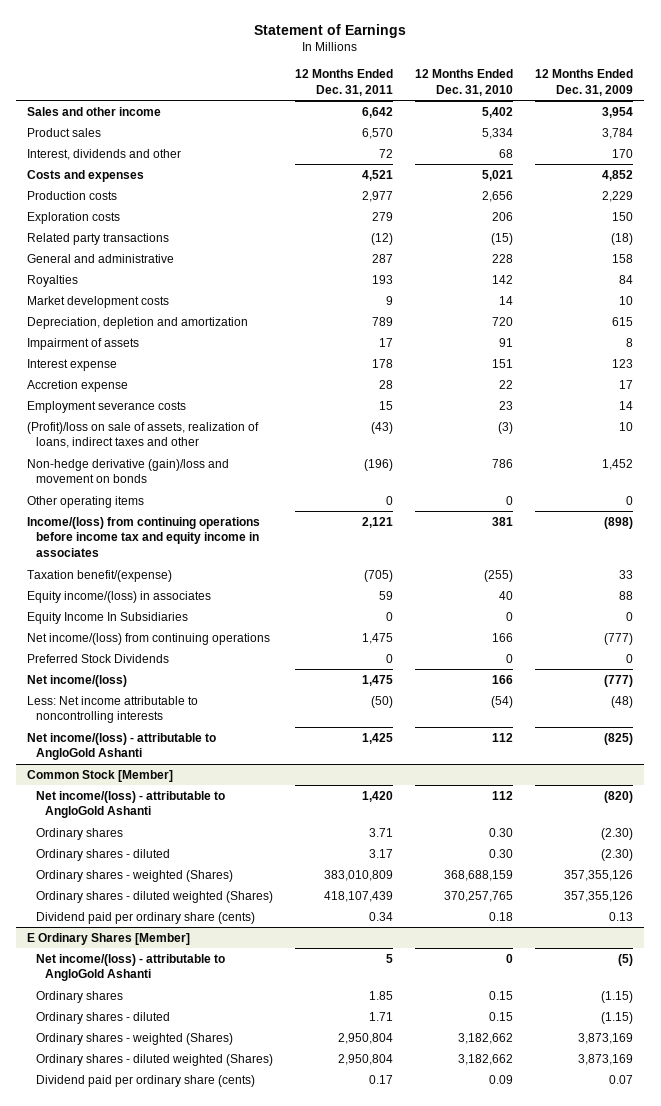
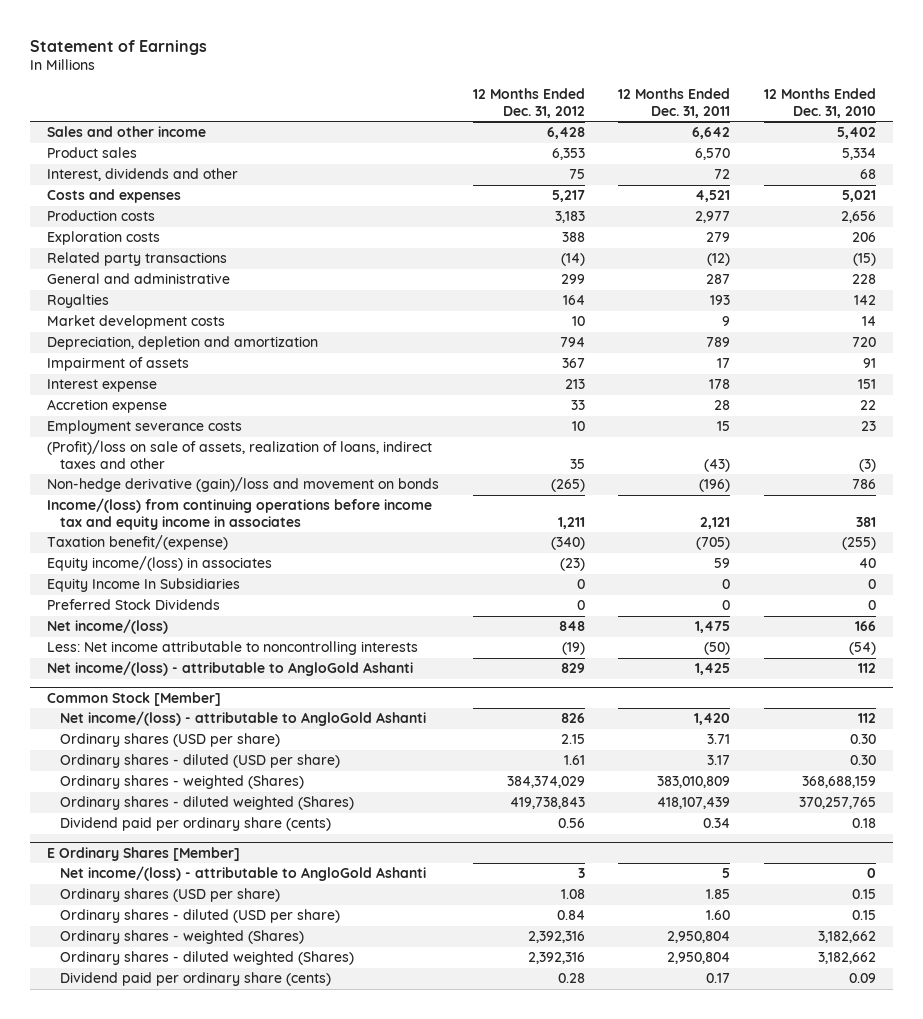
[535,69,634,96] 12 Months Ended Dec. 31, 2009 -> none
none -> [472,88,585,118] 12 Months Ended Dec. 31, 2012
[27,495,145,508] Other operating items -> none
[27,632,271,645] Net income/(loss) from continuing operations -> none
[35,827,123,840] Ordinary shares -> [60,733,281,748] Ordinary shares (USD per share)
[35,848,170,861] Ordinary shares - diluted -> [60,754,341,769] Ordinary shares - diluted (USD per share)
[35,990,123,1003] Ordinary shares -> [60,888,281,903] Ordinary shares (USD per share)
[35,1011,170,1024] Ordinary shares - diluted -> [60,909,341,924] Ordinary shares - diluted (USD per share)
[369,1011,394,1021] 1.71 -> [706,910,731,921] 1.60

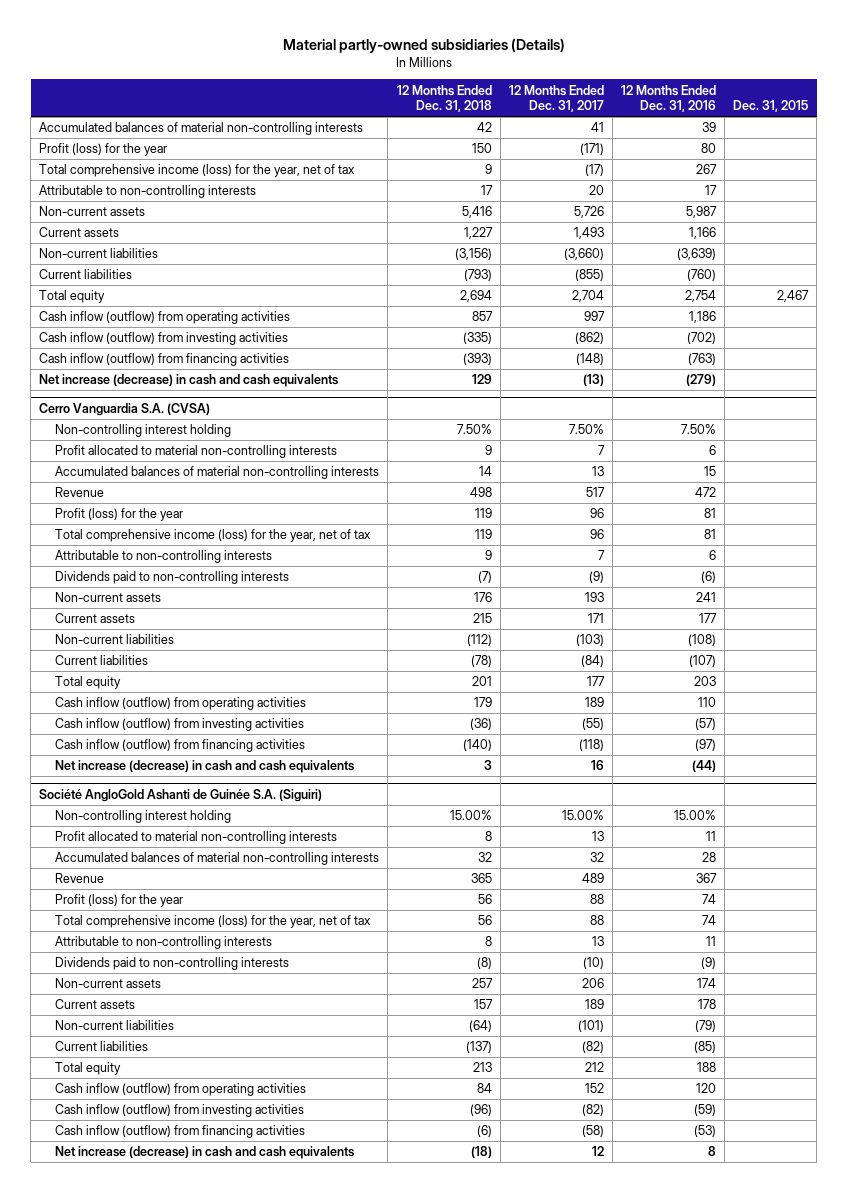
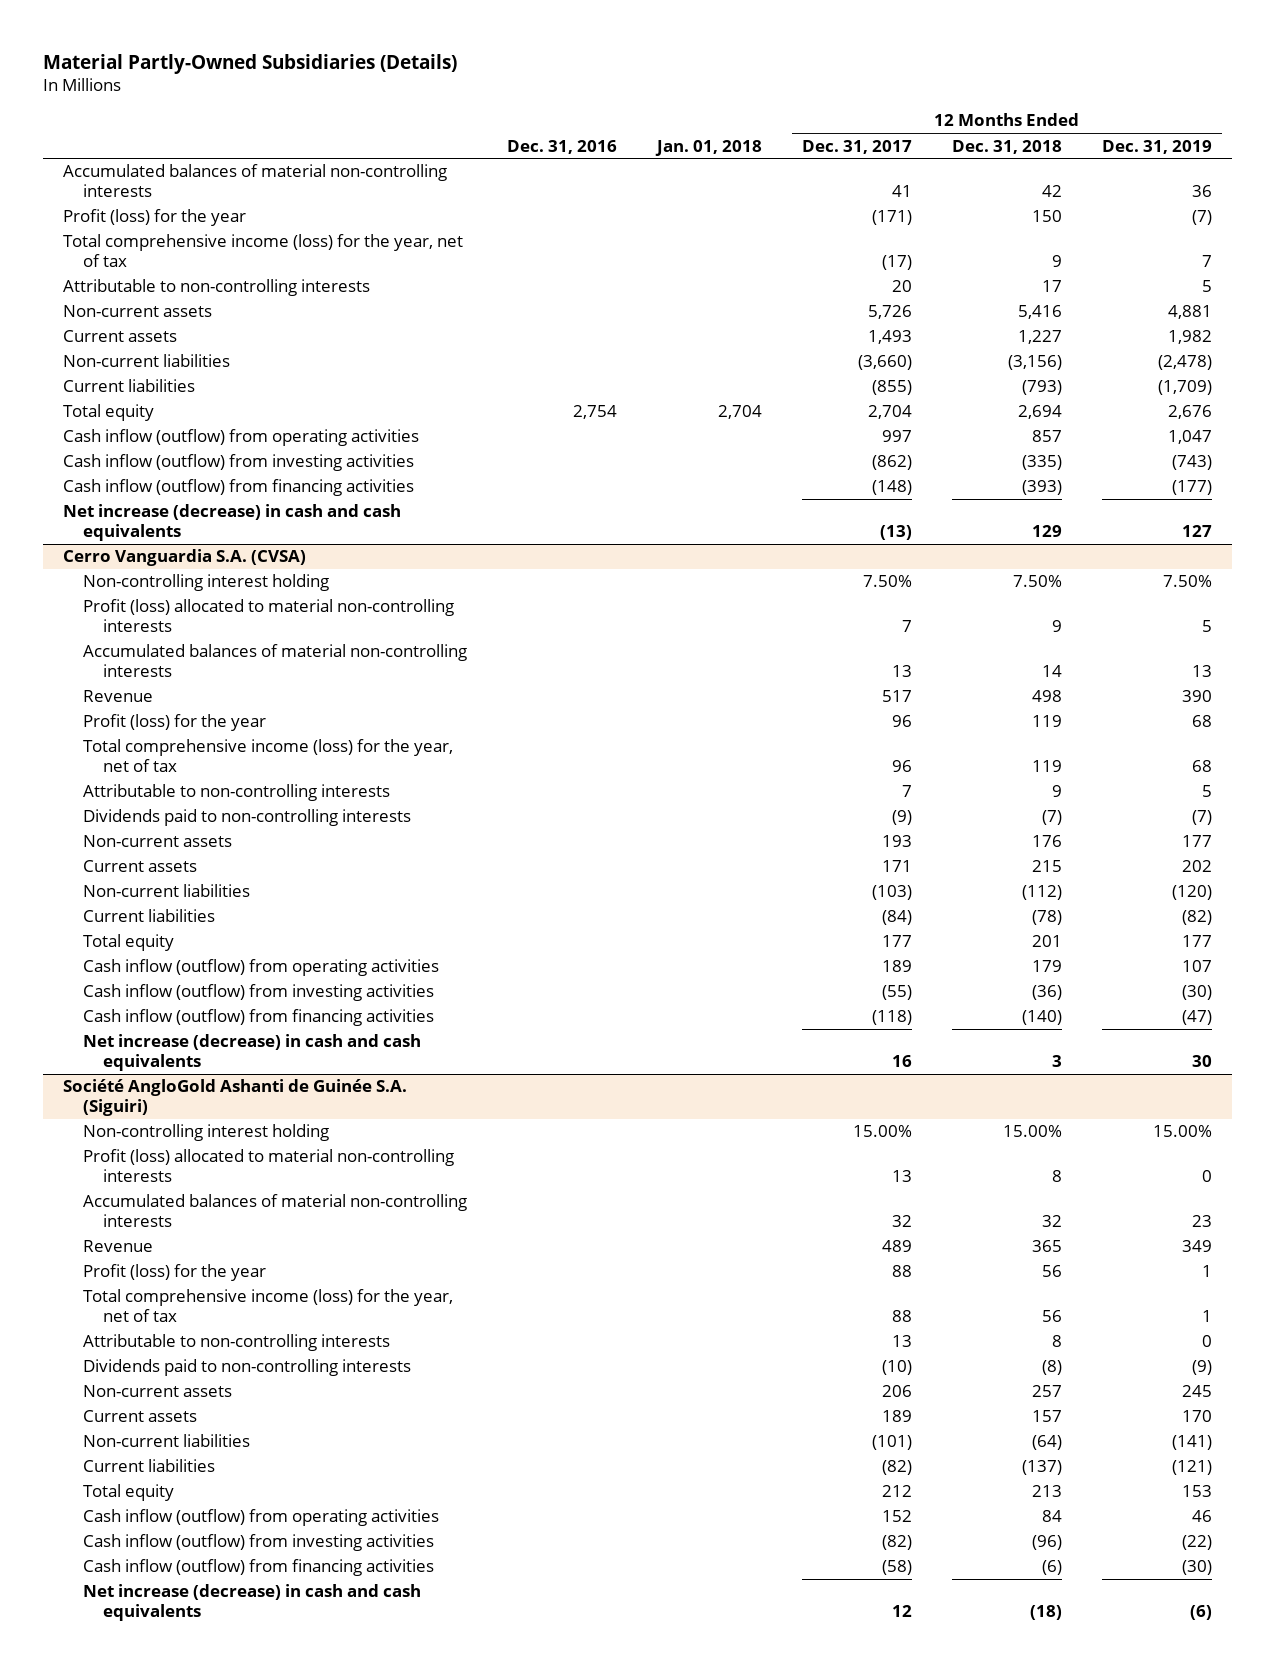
[282,38,565,54] Material partly-owned subsidiaries (Details) -> [43,53,458,74] Material Partly-Owned Subsidiaries (Details)
[620,84,716,113] 12 Months Ended Dec. 31, 2016 -> none
[733,100,809,113] Dec. 31, 2015 -> none
none -> [507,139,618,154] Dec. 31, 2016
none -> [654,139,762,156] Jan. 01, 2018
none -> [1101,139,1212,154] Dec. 31, 2019
[55,445,338,459] Profit allocated to material non-controlling interests -> [83,599,455,633] Profit (loss) allocated to material non-controlling interests
[55,831,338,845] Profit allocated to material non-controlling interests -> [83,1149,455,1183] Profit (loss) allocated to material non-controlling interests

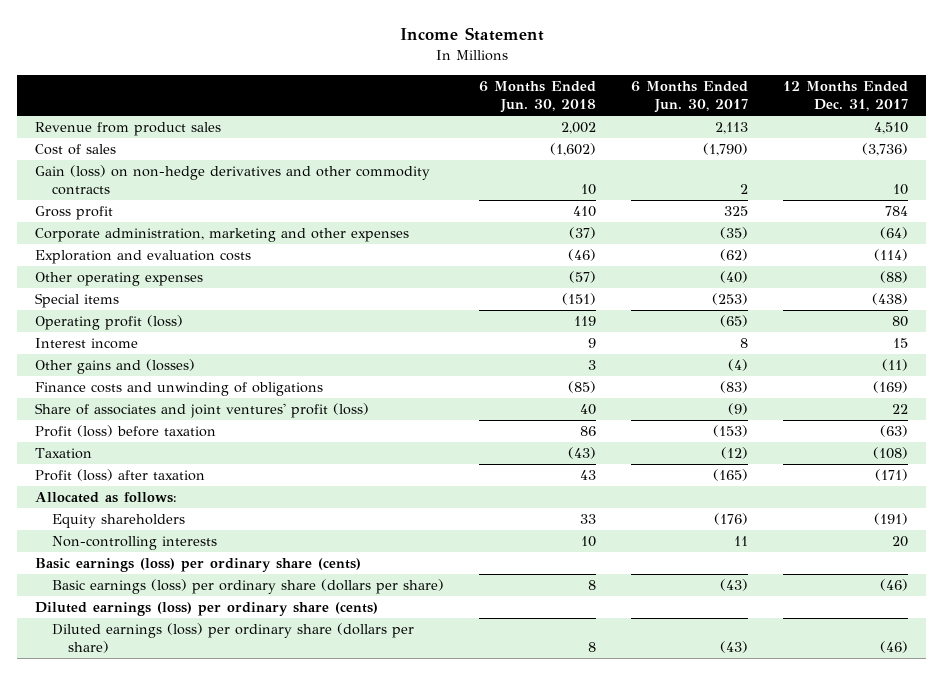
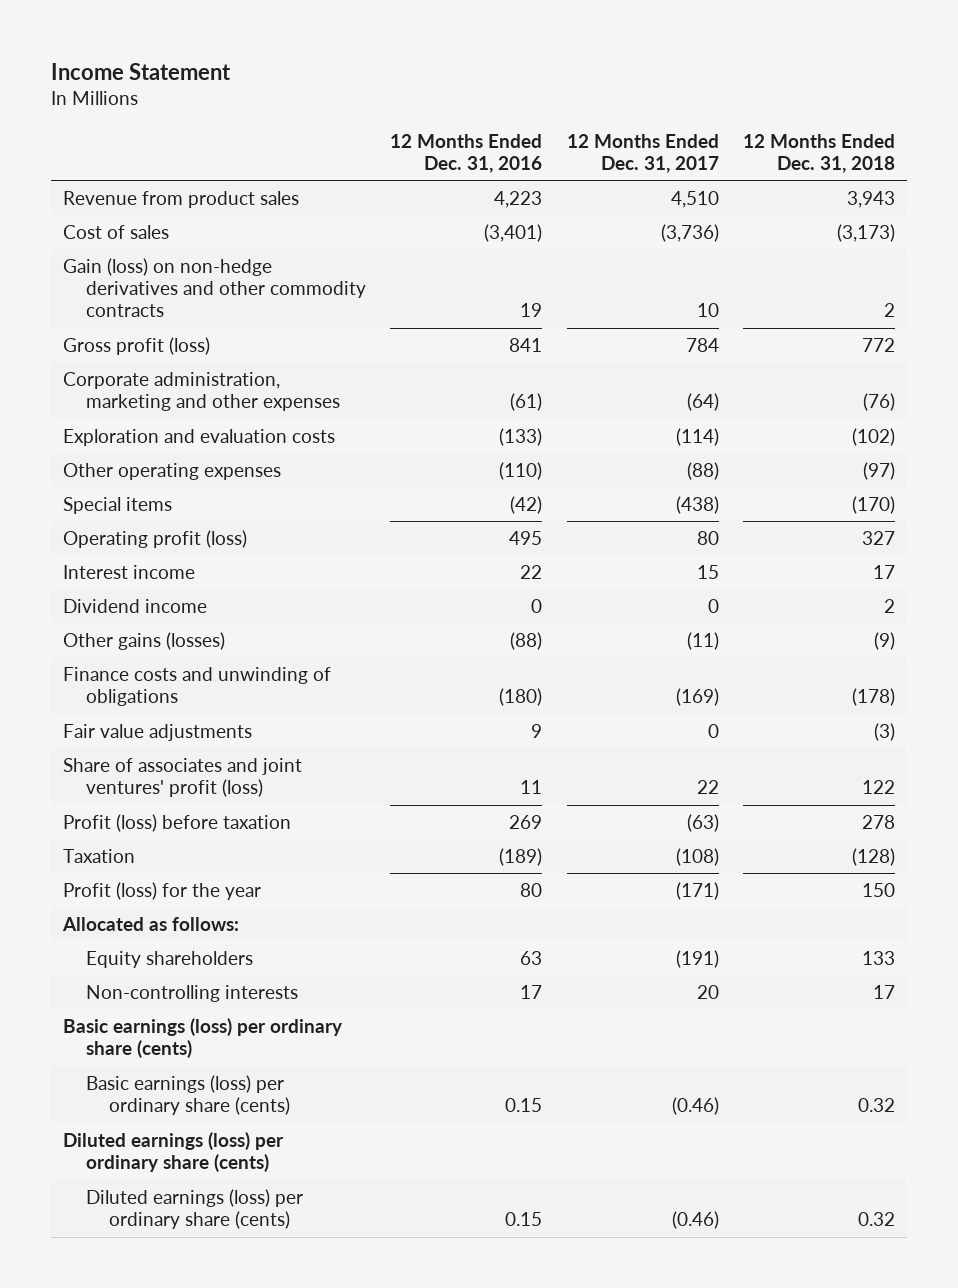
[478,80,596,113] 6 Months Ended Jun. 30, 2018 -> none
[631,80,749,113] 6 Months Ended Jun. 30, 2017 -> none
none -> [390,133,543,173] 12 Months Ended Dec. 31, 2016
none -> [742,133,895,173] 12 Months Ended Dec. 31, 2018
[34,206,113,221] Gross profit -> [62,336,210,355] Gross profit (loss)
none -> [62,598,207,613] Dividend income
[34,359,195,375] Other gains and (losses) -> [62,631,225,650] Other gains (losses)
none -> [62,723,252,741] Fair value adjustments
[34,469,205,482] Profit (loss) after taxation -> [62,881,261,900] Profit (loss) for the year
[51,579,444,595] Basic earnings (loss) per ordinary share (dollars per share) -> [86,1074,291,1116] Basic earnings (loss) per ordinary share (cents)
[880,579,909,592] (46) -> [671,1097,719,1116] (0.46)
[51,623,414,654] Diluted earnings (loss) per ordinary share (dollars per share) -> [86,1188,304,1230] Diluted earnings (loss) per ordinary share (cents)
[880,641,909,654] (46) -> [671,1211,719,1230] (0.46)

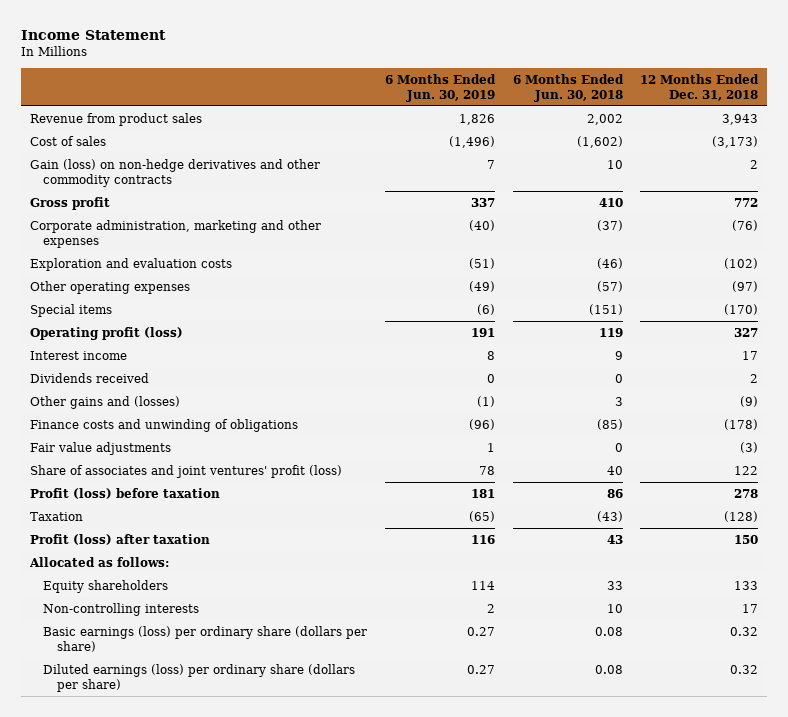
[390,133,543,173] 12 Months Ended Dec. 31, 2016 -> none
[566,133,719,173] 12 Months Ended Dec. 31, 2017 -> none
none -> [385,73,497,103] 6 Months Ended Jun. 30, 2019
none -> [512,73,624,103] 6 Months Ended Jun. 30, 2018
[62,336,210,355] Gross profit (loss) -> [29,196,110,210] Gross profit
[62,598,207,613] Dividend income -> [29,372,149,383] Dividends received
[62,631,225,650] Other gains (losses) -> [29,395,180,409] Other gains and (losses)
[62,881,261,900] Profit (loss) for the year -> none
none -> [29,533,210,545] Profit (loss) after taxation
[62,1017,343,1059] Basic earnings (loss) per ordinary share (cents) -> none
[62,1131,284,1173] Diluted earnings (loss) per ordinary share (cents) -> none
[86,1074,291,1116] Basic earnings (loss) per ordinary share (cents) -> [43,625,368,652] Basic earnings (loss) per ordinary share (dollars per share)
[86,1188,304,1230] Diluted earnings (loss) per ordinary share (cents) -> [43,663,356,692] Diluted earnings (loss) per ordinary share (dollars per share)

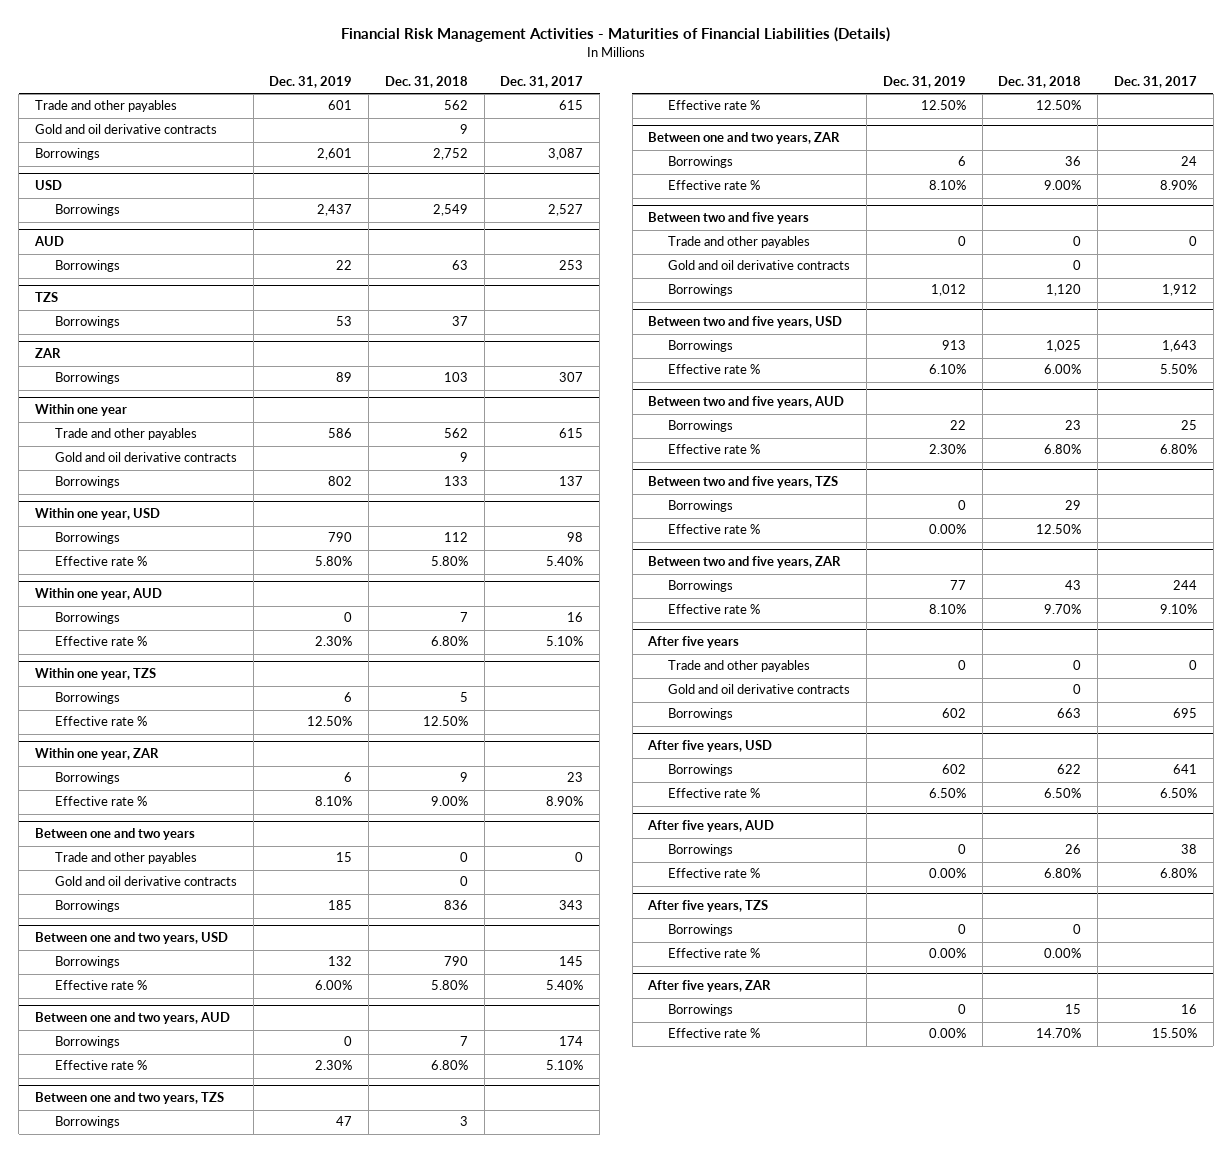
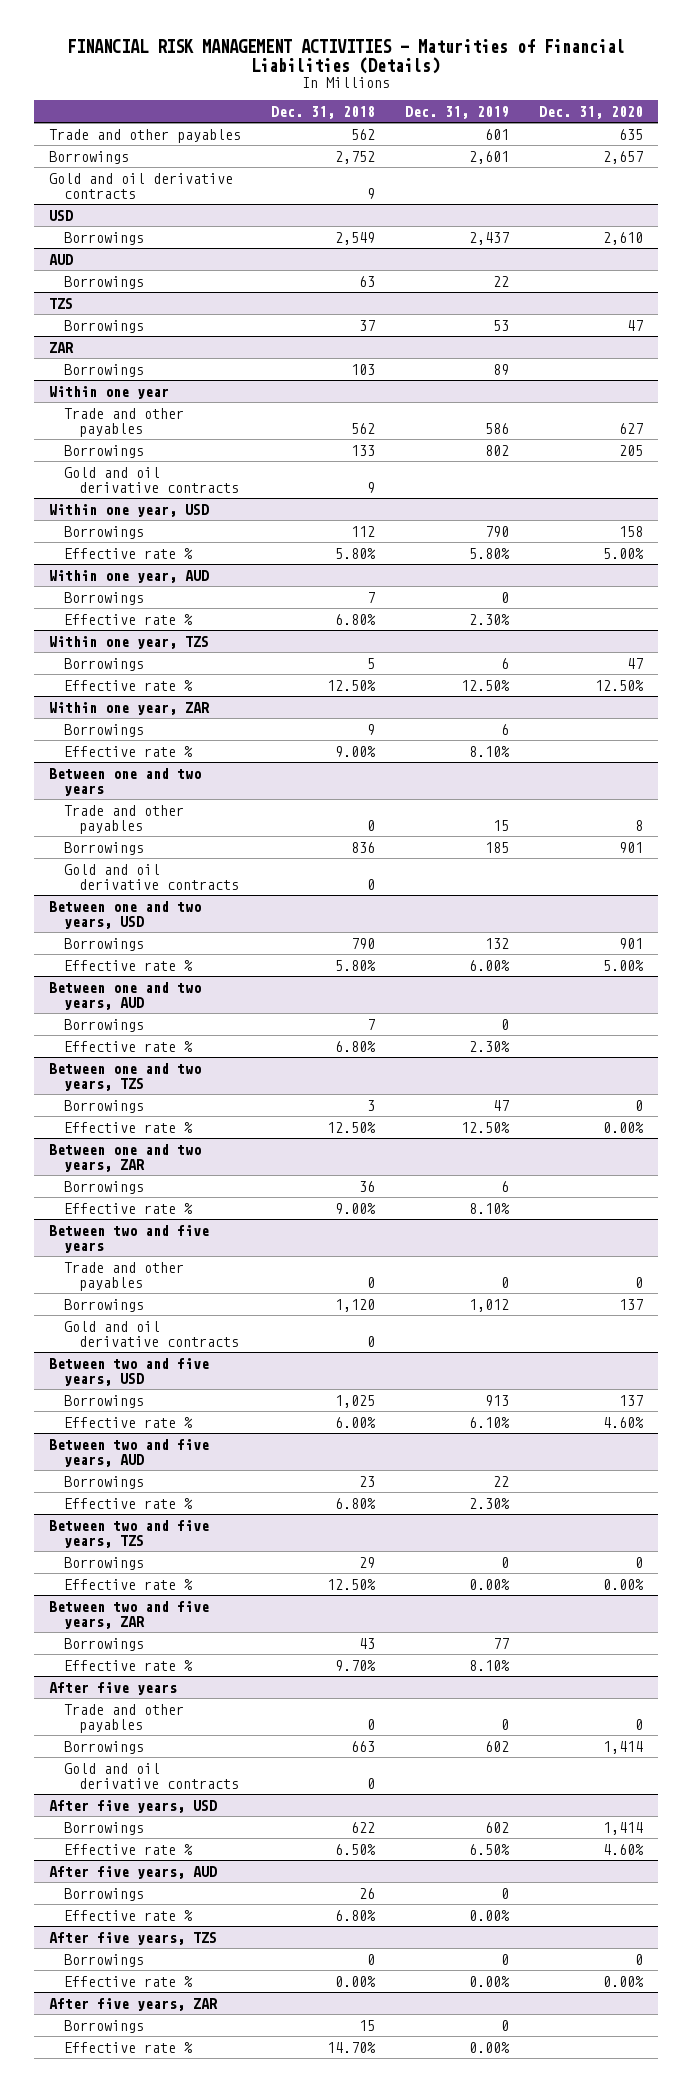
[340,26,890,42] Financial Risk Management Activities - Maturities of Financial Liabilities (Details) -> [67,39,626,74] FINANCIAL RISK MANAGEMENT ACTIVITIES - Maturities of Financial Liabilities (Details)
[500,76,584,89] Dec. 31, 2017 -> none
none -> [539,105,644,119] Dec. 31, 2020
[34,124,217,135] Gold and oil derivative contracts -> [49,172,234,199] Gold and oil derivative contracts
[54,452,237,463] Gold and oil derivative contracts -> [63,466,239,493] Gold and oil derivative contracts
[54,876,237,887] Gold and oil derivative contracts -> [63,863,239,890] Gold and oil derivative contracts
[668,260,851,271] Gold and oil derivative contracts -> [63,1320,239,1347] Gold and oil derivative contracts
[668,684,851,695] Gold and oil derivative contracts -> [63,1762,239,1789] Gold and oil derivative contracts

